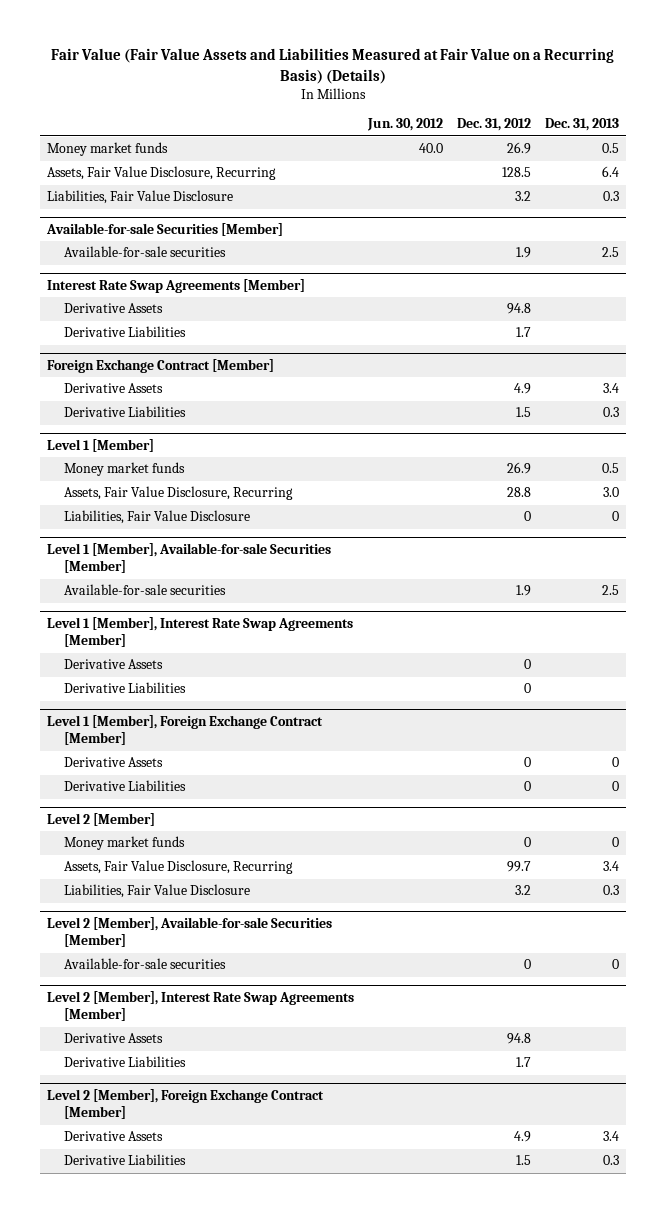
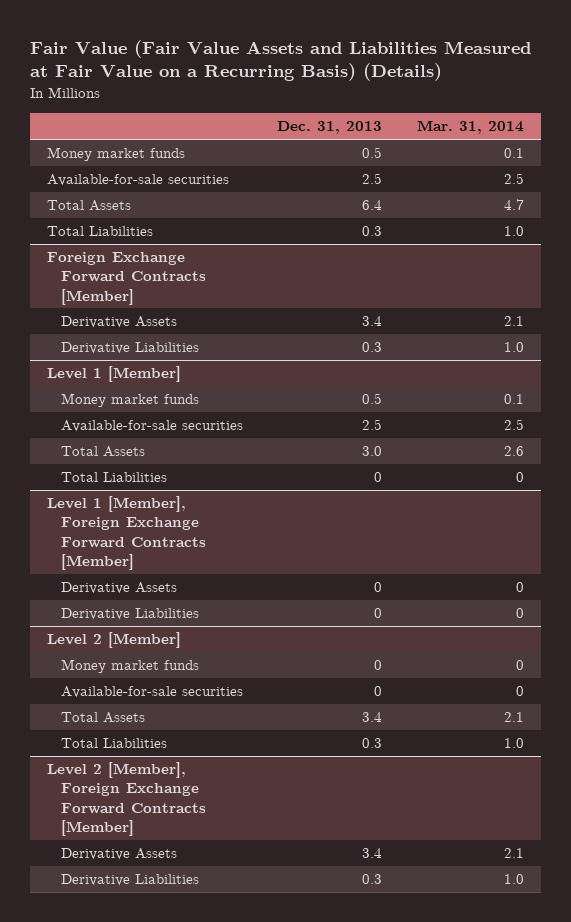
[366,118,443,132] Jun. 30, 2012 -> none
[456,118,531,132] Dec. 31, 2012 -> none
none -> [416,120,524,135] Mar. 31, 2014
[46,166,276,181] Assets, Fair Value Disclosure, Recurring -> none
[46,190,233,205] Liabilities, Fair Value Disclosure -> none
[45,223,283,237] Available-for-sale Securities [Member] -> none
[46,279,305,294] Interest Rate Swap Agreements [Member] -> none
[64,303,164,314] Derivative Assets -> none
[64,326,187,338] Derivative Liabilities -> none
none -> [47,200,132,212] Total Assets
none -> [47,226,154,237] Total Liabilities
[46,359,274,374] Foreign Exchange Contract [Member] -> [47,252,206,305] Foreign Exchange Forward Contracts [Member]
[64,486,294,501] Assets, Fair Value Disclosure, Recurring -> none
[64,510,251,525] Liabilities, Fair Value Disclosure -> none
[46,543,331,574] Level 1 [Member], Available-for-sale Securities [Member] -> none
[46,617,353,648] Level 1 [Member], Interest Rate Swap Agreements [Member] -> none
[64,659,164,670] Derivative Assets -> none
[64,682,187,694] Derivative Liabilities -> none
none -> [60,446,145,458] Total Assets
none -> [60,472,167,483] Total Liabilities
[46,715,323,746] Level 1 [Member], Foreign Exchange Contract [Member] -> [47,496,206,571] Level 1 [Member], Foreign Exchange Forward Contracts [Member]
[64,860,294,875] Assets, Fair Value Disclosure, Recurring -> none
[64,884,251,899] Liabilities, Fair Value Disclosure -> none
[46,917,332,948] Level 2 [Member], Available-for-sale Securities [Member] -> none
[46,991,354,1022] Level 2 [Member], Interest Rate Swap Agreements [Member] -> none
[64,1033,164,1044] Derivative Assets -> none
[64,1056,187,1068] Derivative Liabilities -> none
none -> [60,712,145,724] Total Assets
none -> [60,738,167,749] Total Liabilities
[46,1089,324,1120] Level 2 [Member], Foreign Exchange Contract [Member] -> [47,762,206,837] Level 2 [Member], Foreign Exchange Forward Contracts [Member]

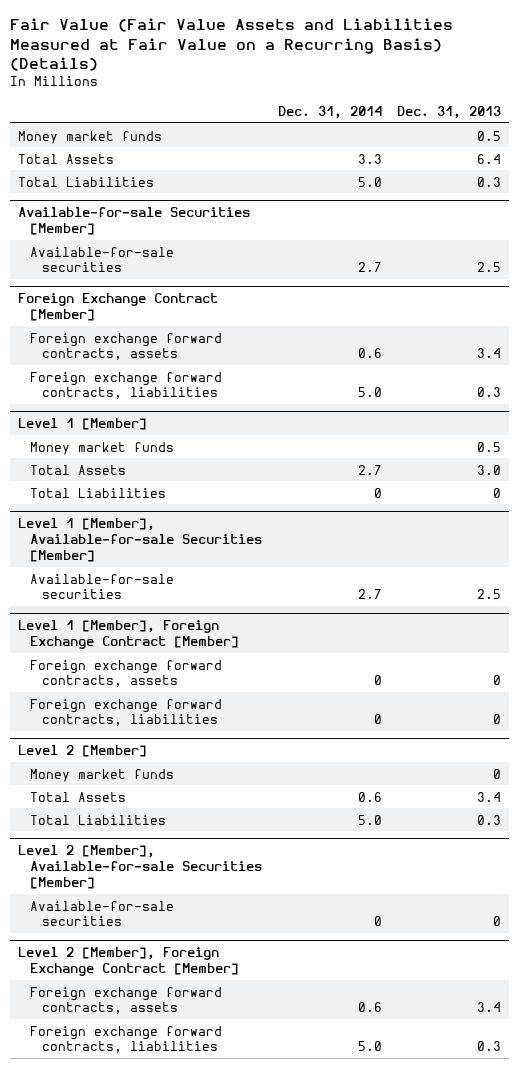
[416,120,524,135] Mar. 31, 2014 -> none
none -> [277,105,382,119] Dec. 31, 2014
[47,174,230,187] Available-for-sale securities -> none
none -> [18,207,251,236] Available-for-sale Securities [Member]
none -> [30,246,175,273] Available-for-sale securities
[47,252,206,305] Foreign Exchange Forward Contracts [Member] -> [18,293,219,322] Foreign Exchange Contract [Member]
[60,316,177,329] Derivative Assets -> [30,332,223,361] Foreign exchange forward contracts, assets
[60,342,199,355] Derivative Liabilities -> [30,371,223,400] Foreign exchange forward contracts, liabilities
[60,420,243,433] Available-for-sale securities -> none
none -> [18,518,263,563] Level 1 [Member], Available-for-sale Securities [Member]
none -> [30,573,175,600] Available-for-sale securities
[47,496,206,571] Level 1 [Member], Foreign Exchange Forward Contracts [Member] -> [18,620,240,650] Level 1 [Member], Foreign Exchange Contract [Member]
[60,582,177,595] Derivative Assets -> [30,659,223,688] Foreign exchange forward contracts, assets
[60,608,199,621] Derivative Liabilities -> [30,698,223,727] Foreign exchange forward contracts, liabilities
[60,686,243,699] Available-for-sale securities -> none
none -> [18,845,263,890] Level 2 [Member], Available-for-sale Securities [Member]
none -> [30,900,175,927] Available-for-sale securities
[47,762,206,837] Level 2 [Member], Foreign Exchange Forward Contracts [Member] -> [18,947,240,977] Level 2 [Member], Foreign Exchange Contract [Member]
[60,848,177,861] Derivative Assets -> [30,986,223,1015] Foreign exchange forward contracts, assets
[60,874,199,887] Derivative Liabilities -> [30,1025,223,1054] Foreign exchange forward contracts, liabilities

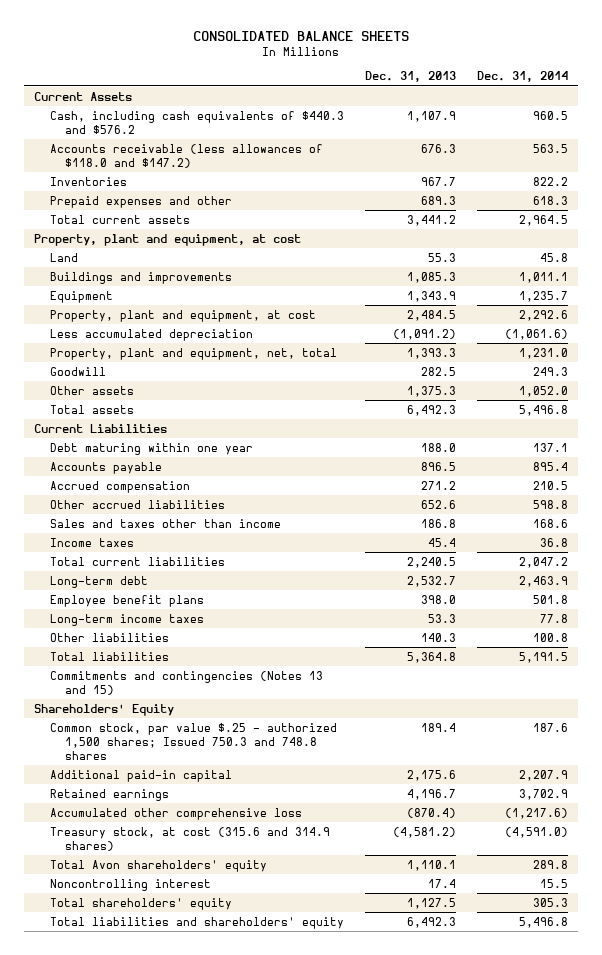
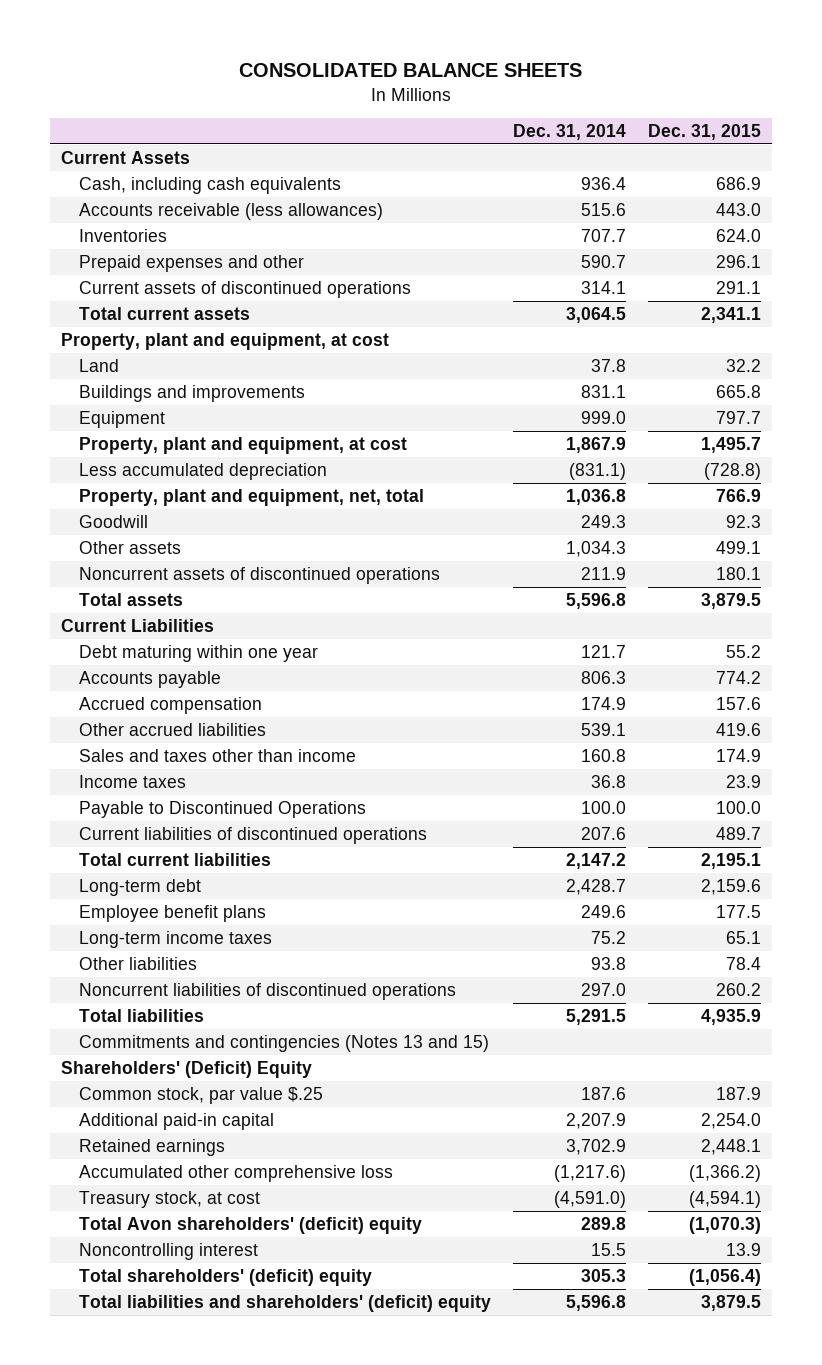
[364,71,456,83] Dec. 31, 2013 -> none
none -> [648,124,762,141] Dec. 31, 2015
[49,110,344,134] Cash, including cash equivalents of $440.3 and $576.2 -> [78,176,341,194] Cash, including cash equivalents
[532,110,568,120] 960.5 -> [580,176,626,190] 936.4
[49,143,323,168] Accounts receivable (less allowances of $118.0 and $147.2) -> [78,202,383,220] Accounts receivable (less allowances)
[532,143,568,153] 563.5 -> [580,202,626,216] 515.6
[532,176,568,186] 822.2 -> [580,228,626,242] 707.7
[532,195,568,205] 618.3 -> [580,254,626,268] 590.7
none -> [78,280,411,298] Current assets of discontinued operations
[518,214,568,226] 2,964.5 -> [565,306,626,323] 3,064.5
[539,252,568,262] 45.8 -> [590,358,626,372] 37.8
[518,271,568,283] 1,011.1 -> [580,384,626,398] 831.1
[518,290,568,302] 1,235.7 -> [580,410,626,424] 999.0
[518,309,568,321] 2,292.6 -> [565,436,626,453] 1,867.9
[504,328,568,340] (1,061.6) -> [568,462,626,480] (831.1)
[518,347,568,359] 1,231.0 -> [565,488,626,505] 1,036.8
[518,385,568,397] 1,052.0 -> [565,540,626,557] 1,034.3
none -> [78,566,440,584] Noncurrent assets of discontinued operations
[518,404,568,416] 5,496.8 -> [565,592,626,609] 5,596.8
[532,442,568,452] 137.1 -> [580,644,626,658] 121.7
[532,461,568,471] 895.4 -> [580,670,626,684] 806.3
[532,480,568,490] 210.5 -> [580,696,626,710] 174.9
[532,499,568,509] 598.8 -> [580,722,626,736] 539.1
[532,518,568,528] 168.6 -> [580,748,626,762] 160.8
none -> [78,800,366,818] Payable to Discontinued Operations
none -> [78,826,427,844] Current liabilities of discontinued operations
[518,556,568,568] 2,047.2 -> [565,852,626,869] 2,147.2
[518,575,568,587] 2,463.9 -> [565,878,626,895] 2,428.7
[532,594,568,604] 501.8 -> [580,904,626,918] 249.6
[539,613,568,623] 77.8 -> [590,930,626,944] 75.2
[532,632,568,642] 100.8 -> [590,956,626,970] 93.8
none -> [78,982,456,1000] Noncurrent liabilities of discontinued operations
[518,651,568,663] 5,191.5 -> [565,1008,626,1025] 5,291.5
[34,703,175,716] Shareholders' Equity -> [60,1060,312,1078] Shareholders' (Deficit) Equity
[49,722,337,760] Common stock, par value $.25 - authorized 1,500 shares; Issued 750.3 and 748.8 shares -> [78,1086,323,1104] Common stock, par value $.25
[49,826,330,851] Treasury stock, at cost (315.6 and 314.9 shares) -> [78,1190,260,1208] Treasury stock, at cost
[49,859,267,872] Total Avon shareholders' equity -> [78,1216,422,1234] Total Avon shareholders' (deficit) equity
[49,897,232,910] Total shareholders' equity -> [78,1268,372,1286] Total shareholders' (deficit) equity
[49,916,344,929] Total liabilities and shareholders' equity -> [78,1294,491,1312] Total liabilities and shareholders' (deficit) equity
[518,916,568,928] 5,496.8 -> [565,1294,626,1311] 5,596.8

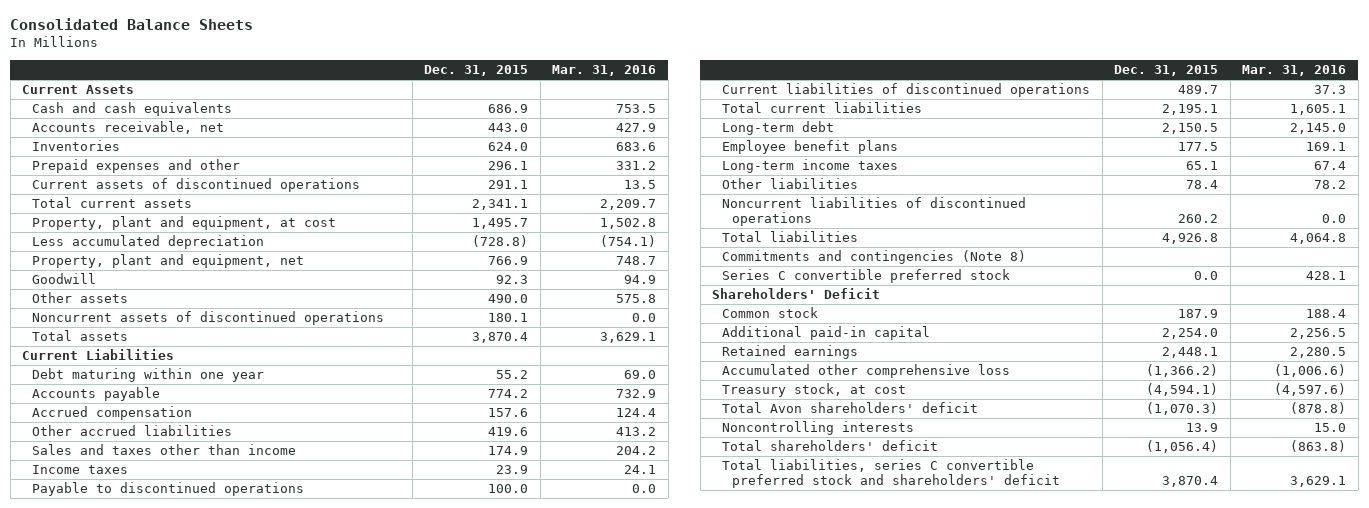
[238,62,582,77] CONSOLIDATED BALANCE SHEETS -> [10,17,254,30] Consolidated Balance Sheets
[512,124,626,141] Dec. 31, 2014 -> none
none -> [552,65,657,77] Mar. 31, 2016
[78,176,341,194] Cash, including cash equivalents -> [31,102,232,117] Cash and cash equivalents
[78,202,383,220] Accounts receivable (less allowances) -> [31,121,224,135] Accounts receivable, net
[60,332,389,350] Property, plant and equipment, at cost -> none
[78,358,119,372] Land -> none
[78,384,305,402] Buildings and improvements -> none
[78,410,165,428] Equipment -> none
[78,488,424,506] Property, plant and equipment, net, total -> [31,254,304,269] Property, plant and equipment, net
[716,540,762,554] 499.1 -> [488,294,529,304] 490.0
[701,592,762,609] 3,879.5 -> [472,332,529,344] 3,870.4
[78,800,366,818] Payable to Discontinued Operations -> [31,482,304,497] Payable to discontinued operations
[701,878,762,895] 2,159.6 -> [1162,123,1219,135] 2,150.5
[701,1008,762,1025] 4,935.9 -> [1162,233,1219,245] 4,926.8
[78,1034,489,1052] Commitments and contingencies (Notes 13 and 15) -> [722,250,1027,265] Commitments and contingencies (Note 8)
none -> [722,269,1011,284] Series C convertible preferred stock
[60,1060,312,1078] Shareholders' (Deficit) Equity -> [712,288,881,300] Shareholders' Deficit
[78,1086,323,1104] Common stock, par value $.25 -> [722,307,819,319] Common stock
[78,1216,422,1234] Total Avon shareholders' (deficit) equity -> [722,402,979,414] Total Avon shareholders' deficit
[78,1242,258,1260] Noncontrolling interest -> [722,421,915,436] Noncontrolling interests
[78,1268,372,1286] Total shareholders' (deficit) equity -> [722,440,939,452] Total shareholders' deficit
[78,1294,491,1312] Total liabilities and shareholders' (deficit) equity -> [722,459,1060,489] Total liabilities, series C convertible preferred stock and shareholders' deficit
[701,1294,762,1311] 3,879.5 -> [1162,476,1219,488] 3,870.4

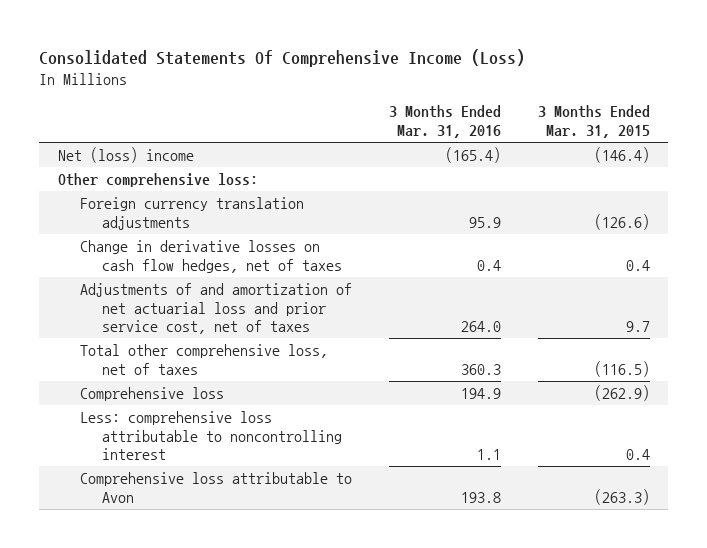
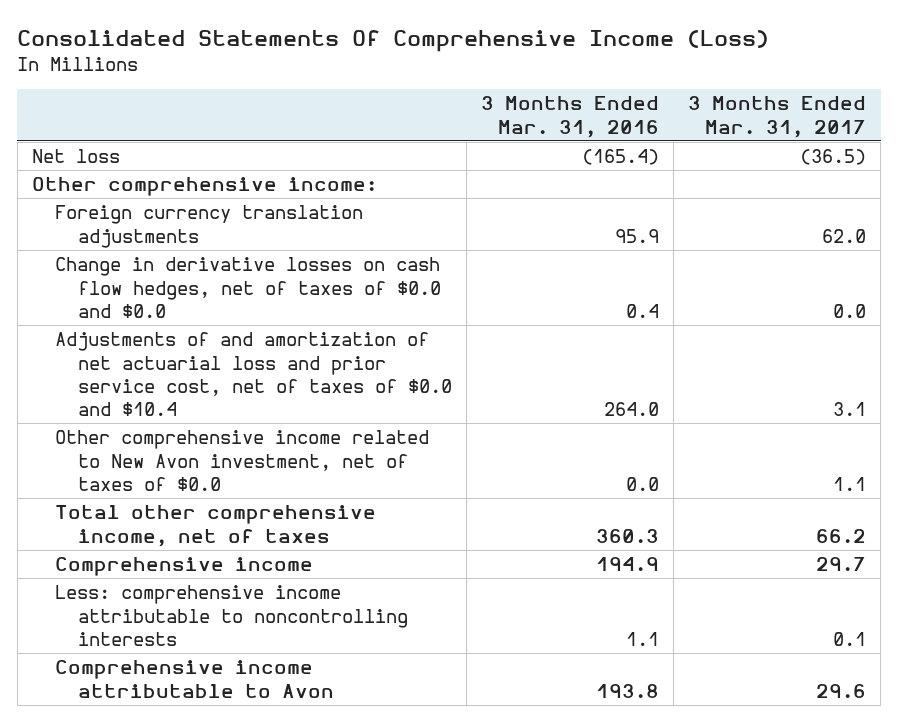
[537,105,650,138] 3 Months Ended Mar. 31, 2015 -> none
none -> [688,96,867,138] 3 Months Ended Mar. 31, 2017
[57,147,194,164] Net (loss) income -> [31,149,120,164] Net loss
[57,173,258,188] Other comprehensive loss: -> [31,177,377,197] Other comprehensive income:
[79,240,342,273] Change in derivative losses on cash flow hedges, net of taxes -> [54,257,441,318] Change in derivative losses on cash flow hedges, net of taxes of $0.0 and $0.0
[79,283,352,334] Adjustments of and amortization of net actuarial loss and prior service cost, net of taxes -> [54,332,452,417] Adjustments of and amortization of net actuarial loss and prior service cost, net of taxes of $0.0 and $10.4
none -> [54,430,429,491] Other comprehensive income related to New Avon investment, net of taxes of $0.0
[79,344,328,375] Total other comprehensive loss, net of taxes -> [54,505,376,547] Total other comprehensive income, net of taxes
[79,387,224,402] Comprehensive loss -> [54,557,313,577] Comprehensive income
[79,411,342,460] Less: comprehensive loss attributable to noncontrolling interest -> [54,585,408,646] Less: comprehensive income attributable to noncontrolling interests
[79,472,352,503] Comprehensive loss attributable to Avon -> [54,660,334,698] Comprehensive income attributable to Avon

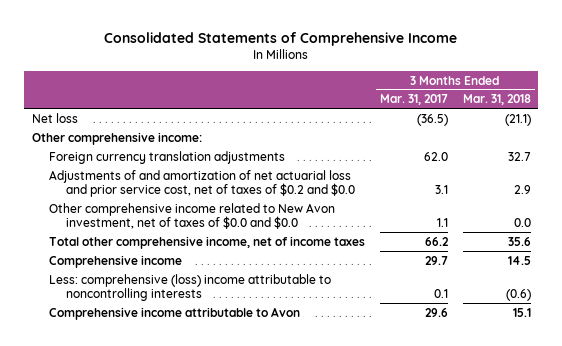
[17,29,770,52] Consolidated Statements Of Comprehensive Income (Loss) -> [104,31,458,46] Consolidated Statements of Comprehensive Income
[481,96,660,138] 3 Months Ended Mar. 31, 2016 -> none
none -> [462,94,531,106] Mar. 31, 2018
[54,257,441,318] Change in derivative losses on cash flow hedges, net of taxes of $0.0 and $0.0 -> none
[54,332,452,417] Adjustments of and amortization of net actuarial loss and prior service cost, net of taxes of $0.0 and $10.4 -> [48,169,356,198] Adjustments of and amortization of net actuarial loss and prior service cost, net of taxes of $0.2 and $0.0
[54,430,429,491] Other comprehensive income related to New Avon investment, net of taxes of $0.0 -> [48,202,335,230] Other comprehensive income related to New Avon investment, net of taxes of $0.0 and $0.0
[54,505,376,547] Total other comprehensive income, net of taxes -> [48,235,365,249] Total other comprehensive income, net of income taxes
[54,585,408,646] Less: comprehensive income attributable to noncontrolling interests -> [48,273,331,302] Less: comprehensive (loss) income attributable to noncontrolling interests

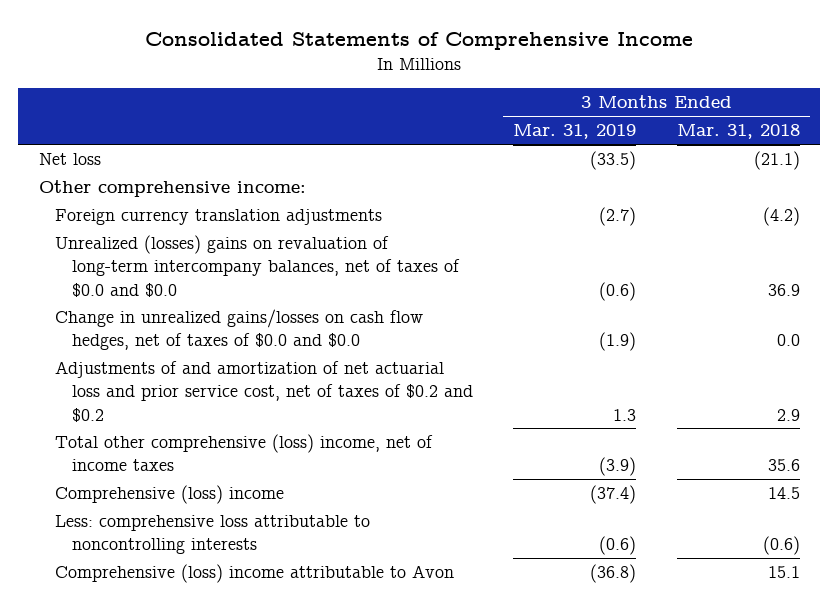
[379,94,448,106] Mar. 31, 2017 -> none
none -> [513,124,637,140] Mar. 31, 2019
[48,202,335,230] Other comprehensive income related to New Avon investment, net of taxes of $0.0 and $0.0 -> none
[507,151,531,161] 32.7 -> [763,207,801,227] (4.2)
none -> [55,235,460,297] Unrealized (losses) gains on revaluation of long-term intercompany balances, net of taxes of $0.0 and $0.0
none -> [55,309,424,351] Change in unrealized gains/losses on cash flow hedges, net of taxes of $0.0 and $0.0
[48,169,356,198] Adjustments of and amortization of net actuarial loss and prior service cost, net of taxes of $0.2 and $0.0 -> [55,361,473,422] Adjustments of and amortization of net actuarial loss and prior service cost, net of taxes of $0.2 and $0.2
[48,235,365,249] Total other comprehensive income, net of income taxes -> [55,434,434,472] Total other comprehensive (loss) income, net of income taxes
[48,254,182,268] Comprehensive income -> [55,485,285,505] Comprehensive (loss) income
[48,273,331,302] Less: comprehensive (loss) income attributable to noncontrolling interests -> [55,515,371,555] Less: comprehensive loss attributable to noncontrolling interests
[48,306,300,320] Comprehensive income attributable to Avon -> [55,564,455,584] Comprehensive (loss) income attributable to Avon

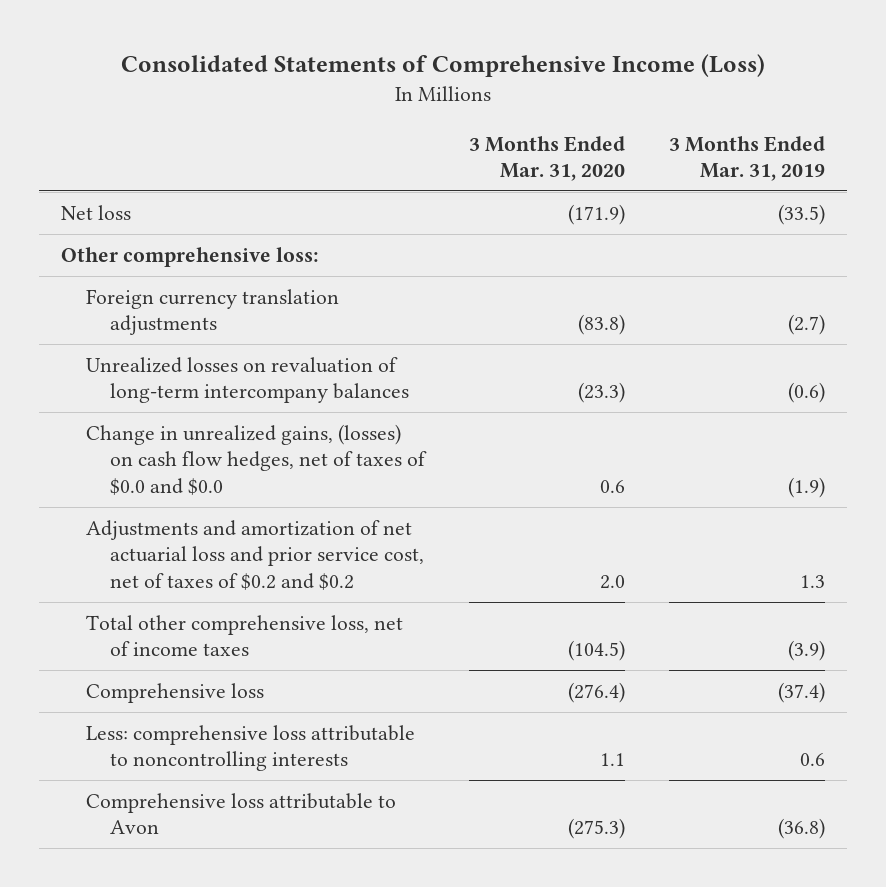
[145,31,694,50] Consolidated Statements of Comprehensive Income -> [120,54,765,78] Consolidated Statements of Comprehensive Income (Loss)
[677,124,801,140] Mar. 31, 2018 -> none
none -> [469,135,626,182] 3 Months Ended Mar. 31, 2020
[38,180,306,198] Other comprehensive income: -> [61,246,320,267] Other comprehensive loss:
[55,235,460,297] Unrealized (losses) gains on revaluation of long-term intercompany balances, net of taxes of $0.0 and $0.0 -> [85,356,410,404] Unrealized losses on revaluation of long-term intercompany balances
[55,309,424,351] Change in unrealized gains/losses on cash flow hedges, net of taxes of $0.0 and $0.0 -> [85,423,428,495] Change in unrealized gains, (losses) on cash flow hedges, net of taxes of $0.0 and $0.0
[55,361,473,422] Adjustments of and amortization of net actuarial loss and prior service cost, net of taxes of $0.2 and $0.2 -> [85,519,425,590] Adjustments and amortization of net actuarial loss and prior service cost, net of taxes of $0.2 and $0.2
[55,434,434,472] Total other comprehensive (loss) income, net of income taxes -> [85,614,403,657] Total other comprehensive loss, net of income taxes
[55,485,285,505] Comprehensive (loss) income -> [85,682,264,703] Comprehensive loss
[599,536,637,556] (0.6) -> [799,753,825,767] 0.6
[55,564,455,584] Comprehensive (loss) income attributable to Avon -> [85,792,396,835] Comprehensive loss attributable to Avon

